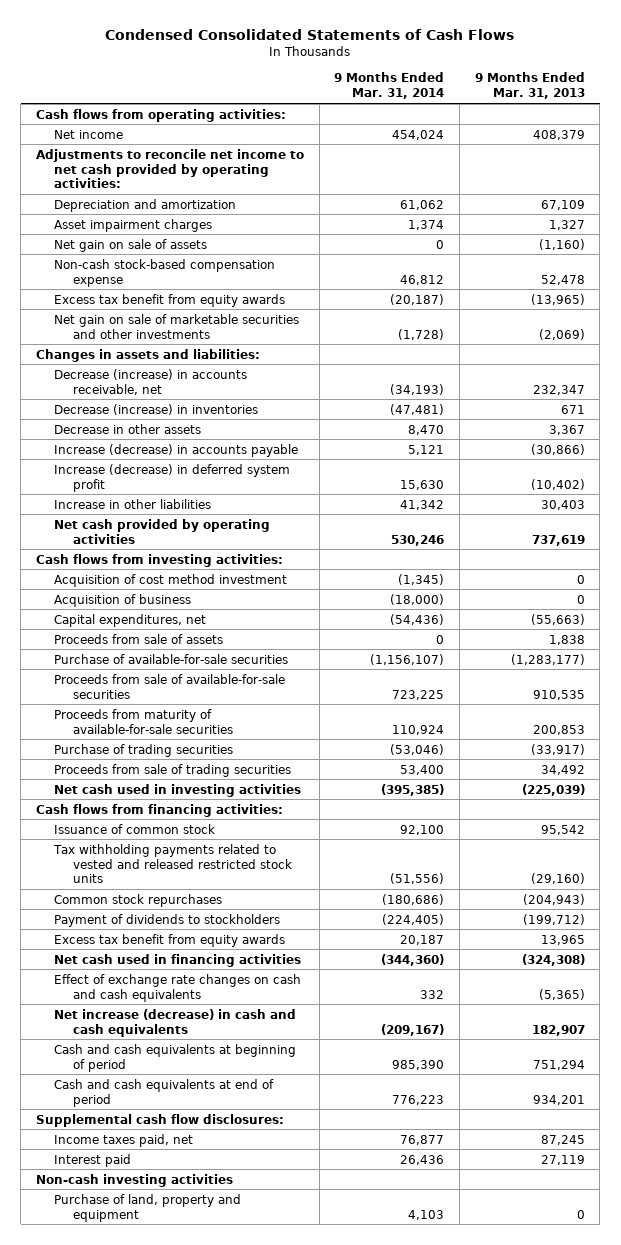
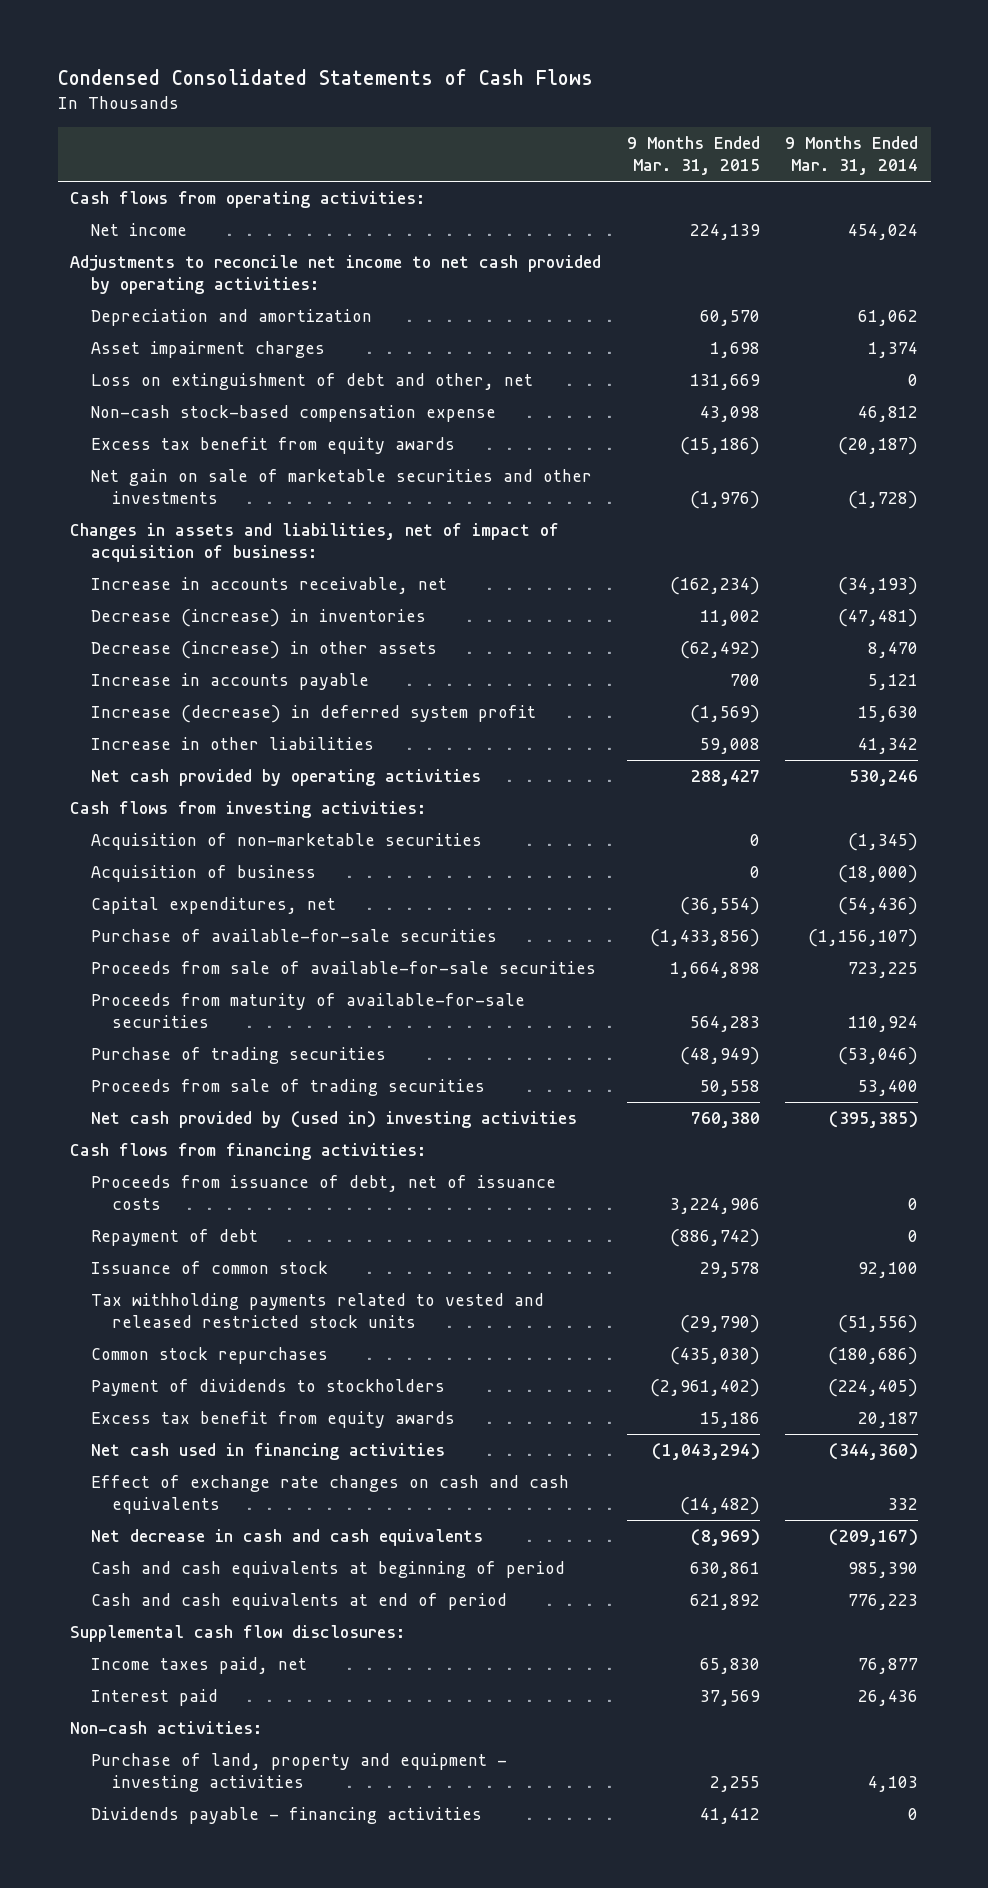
[474,72,585,100] 9 Months Ended Mar. 31, 2013 -> none
none -> [626,136,760,176] 9 Months Ended Mar. 31, 2015
[54,238,208,252] Net gain on sale of assets -> none
none -> [91,373,534,391] Loss on extinguishment of debt and other, net
[36,348,261,362] Changes in assets and liabilities: -> [70,523,560,563] Changes in assets and liabilities, net of impact of acquisition of business:
[54,368,248,395] Decrease (increase) in accounts receivable, net -> [91,577,448,595] Increase in accounts receivable, net
[54,423,202,434] Decrease in other assets -> [91,641,438,660] Decrease (increase) in other assets
[54,443,299,457] Increase (decrease) in accounts payable -> [91,673,370,691] Increase in accounts payable
[54,573,288,587] Acquisition of cost method investment -> [91,833,483,851] Acquisition of non-marketable securities
[54,633,224,644] Proceeds from sale of assets -> none
[54,783,302,797] Net cash used in investing activities -> [91,1111,578,1129] Net cash provided by (used in) investing activities
none -> [91,1175,557,1211] Proceeds from issuance of debt, net of issuance costs
none -> [91,1229,259,1247] Repayment of debt
[54,1008,297,1037] Net increase (decrease) in cash and cash equivalents -> [91,1529,484,1547] Net decrease in cash and cash equivalents
[36,1173,234,1187] Non-cash investing activities -> [70,1721,263,1735] Non-cash activities:
[54,1193,242,1222] Purchase of land, property and equipment -> [91,1753,508,1793] Purchase of land, property and equipment - investing activities
none -> [91,1807,483,1825] Dividends payable - financing activities

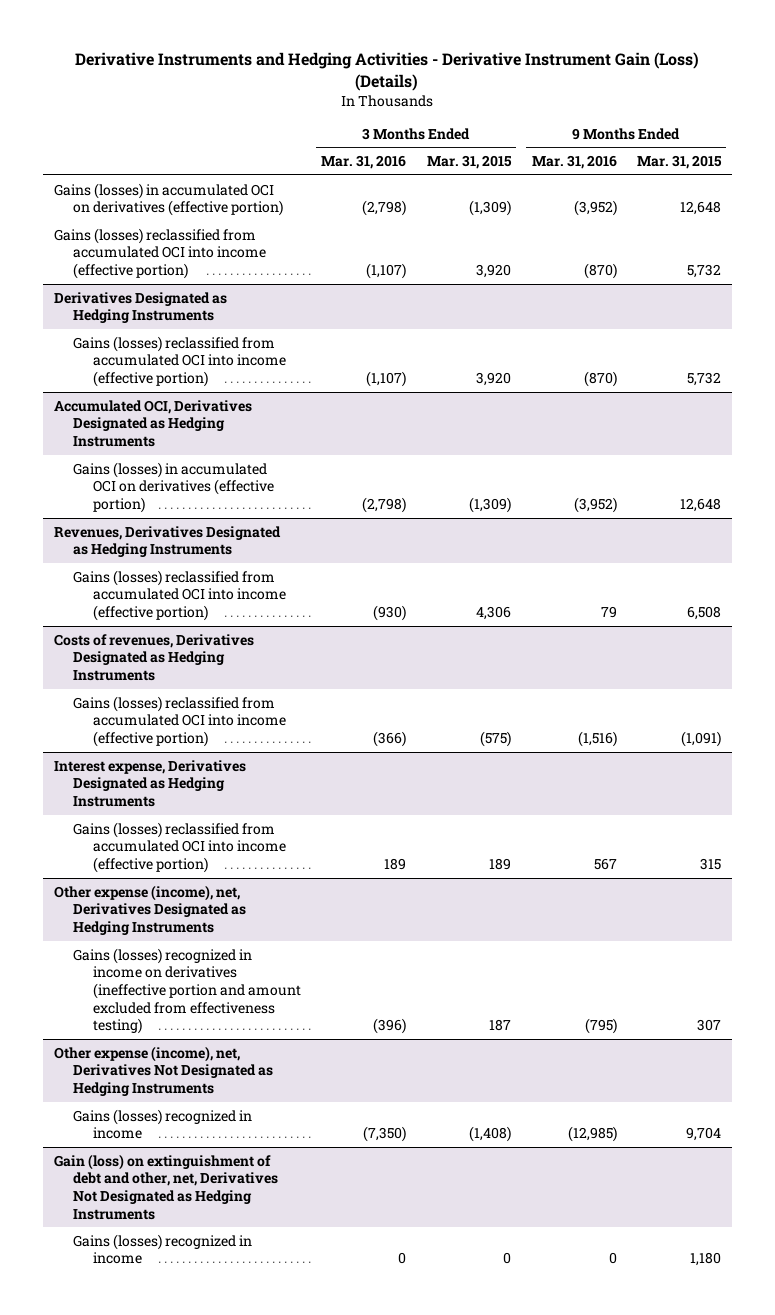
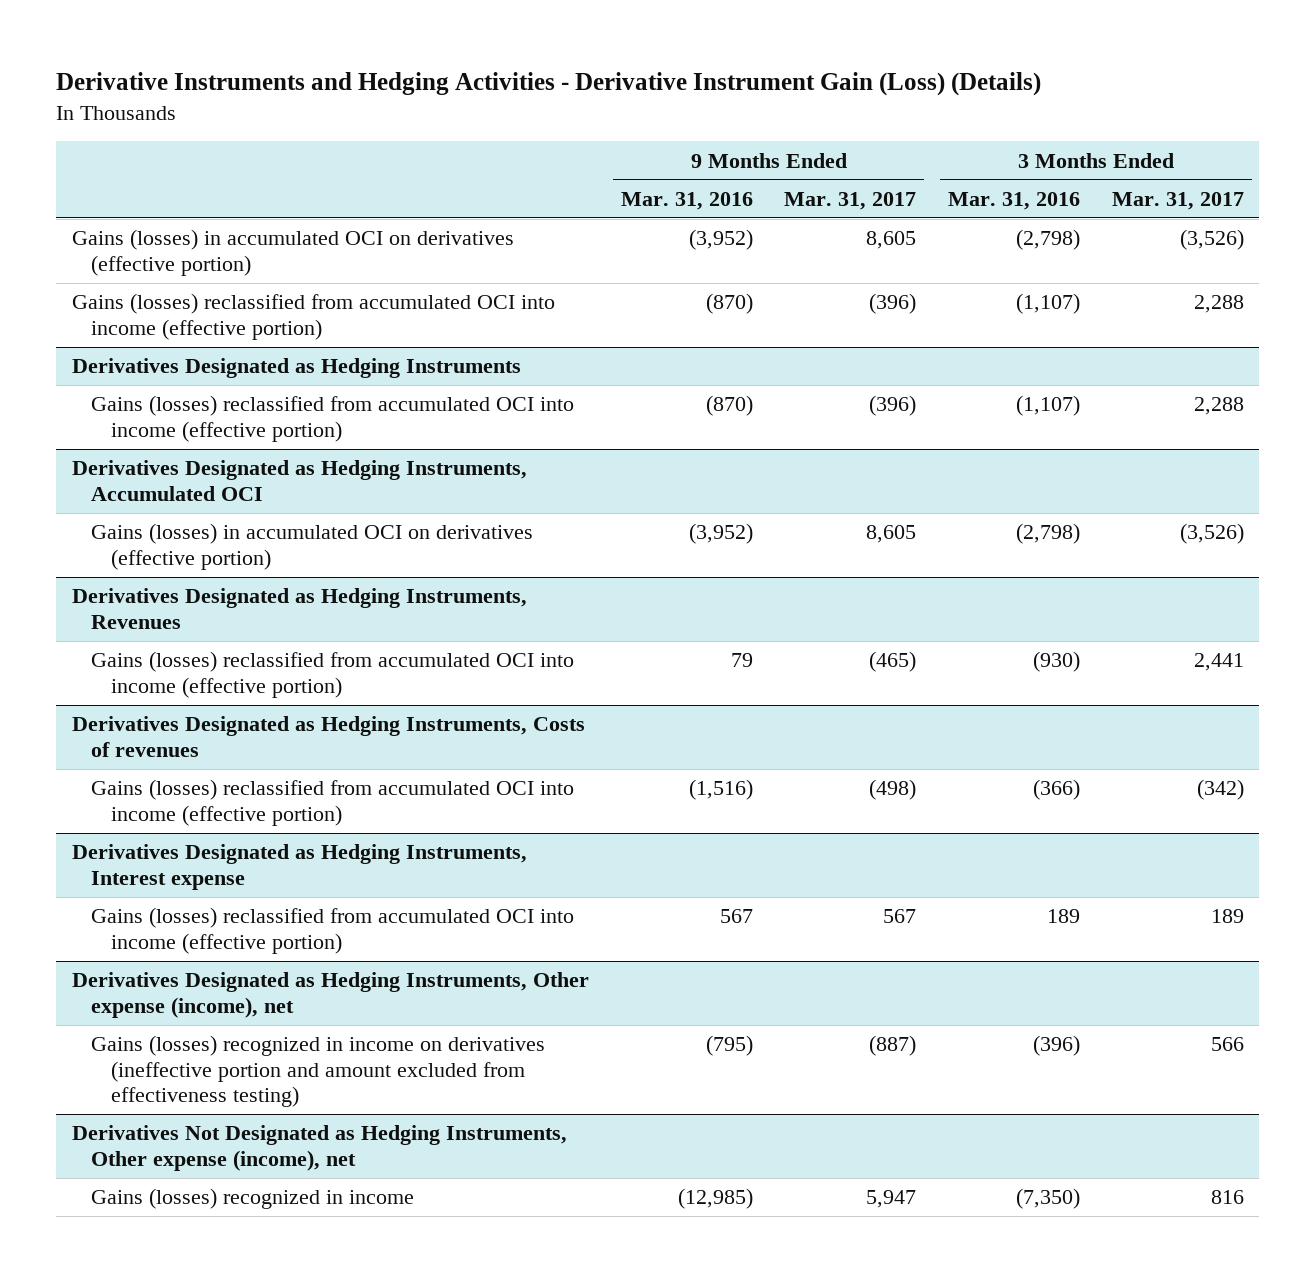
[426,155,512,170] Mar. 31, 2015 -> none
[637,155,723,170] Mar. 31, 2015 -> none
none -> [784,191,917,210] Mar. 31, 2017
none -> [1111,191,1244,210] Mar. 31, 2017
[53,399,252,448] Accumulated OCI, Derivatives Designated as Hedging Instruments -> [72,460,528,501] Derivatives Designated as Hedging Instruments, Accumulated OCI
[53,525,281,558] Revenues, Derivatives Designated as Hedging Instruments -> [72,588,528,629] Derivatives Designated as Hedging Instruments, Revenues
[53,633,254,682] Costs of revenues, Derivatives Designated as Hedging Instruments -> [72,716,586,757] Derivatives Designated as Hedging Instruments, Costs of revenues
[53,759,246,808] Interest expense, Derivatives Designated as Hedging Instruments -> [72,844,528,890] Derivatives Designated as Hedging Instruments, Interest expense
[53,884,247,936] Other expense (income), net, Derivatives Designated as Hedging Instruments -> [72,972,590,1018] Derivatives Designated as Hedging Instruments, Other expense (income), net
[53,1045,274,1097] Other expense (income), net, Derivatives Not Designated as Hedging Instruments -> [72,1125,568,1171] Derivatives Not Designated as Hedging Instruments, Other expense (income), net
[53,1153,279,1220] Gain (loss) on extinguishment of debt and other, net, Derivatives Not Designated as Hedging Instruments -> none
[73,1233,253,1265] Gains (losses) recognized in income -> none

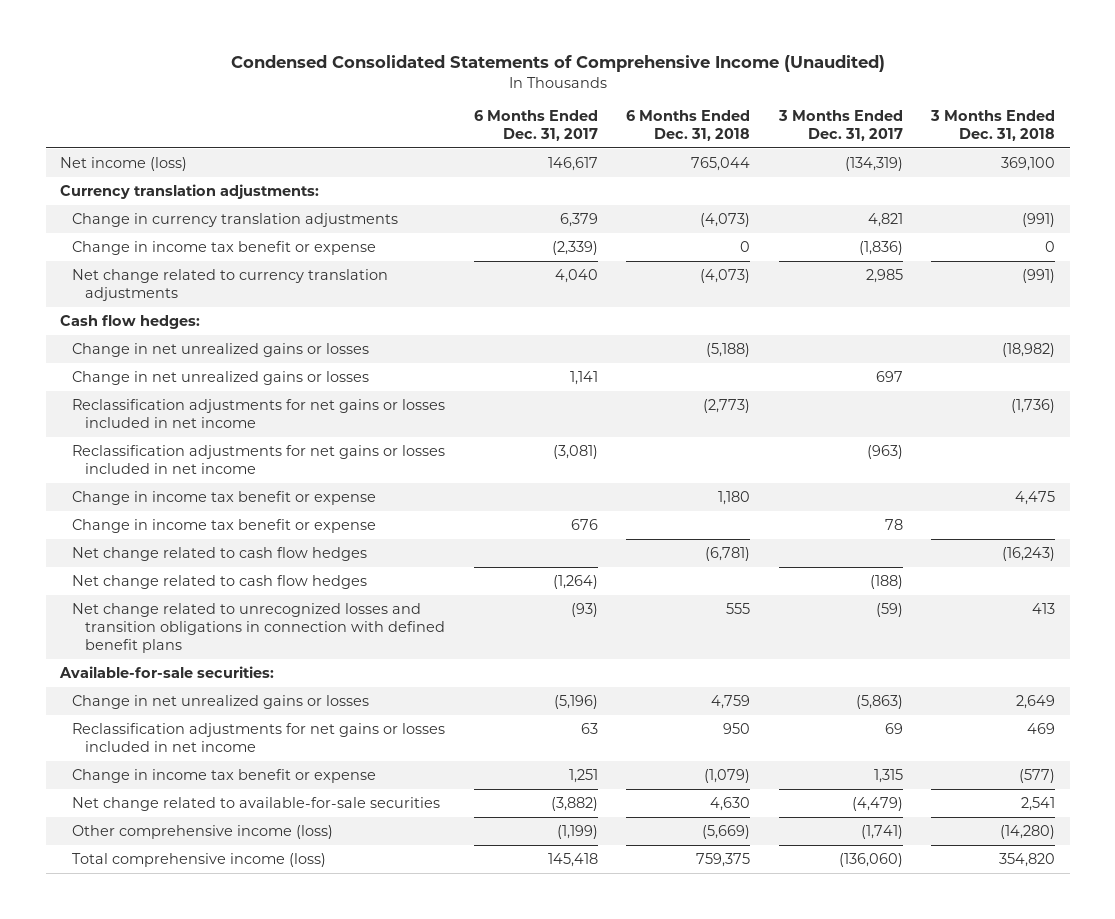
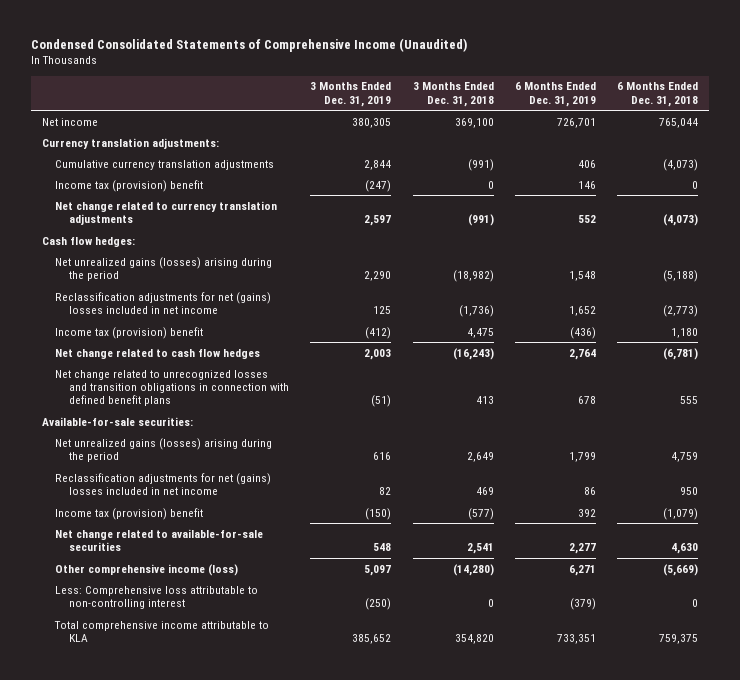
[473,109,598,142] 6 Months Ended Dec. 31, 2017 -> none
[777,109,903,142] 3 Months Ended Dec. 31, 2017 -> none
none -> [310,82,392,107] 3 Months Ended Dec. 31, 2019
none -> [514,82,596,107] 6 Months Ended Dec. 31, 2019
[59,156,187,171] Net income (loss) -> [41,117,98,126] Net income
[72,212,399,227] Change in currency translation adjustments -> [55,159,275,170] Cumulative currency translation adjustments
[72,240,377,255] Change in income tax benefit or expense -> [55,179,204,192] Income tax (provision) benefit
[72,370,370,385] Change in net unrealized gains or losses -> none
[72,444,446,474] Reclassification adjustments for net gains or losses included in net income -> none
[72,518,377,533] Change in income tax benefit or expense -> none
[72,342,370,357] Change in net unrealized gains or losses -> [55,256,273,282] Net unrealized gains (losses) arising during the period
[72,398,446,428] Reclassification adjustments for net gains or losses included in net income -> [55,291,272,315] Reclassification adjustments for net (gains) losses included in net income
[72,490,377,505] Change in income tax benefit or expense -> [55,326,204,339] Income tax (provision) benefit
[72,574,368,589] Net change related to cash flow hedges -> none
[72,694,370,709] Change in net unrealized gains or losses -> [55,437,273,463] Net unrealized gains (losses) arising during the period
[72,722,446,752] Reclassification adjustments for net gains or losses included in net income -> [55,472,272,496] Reclassification adjustments for net (gains) losses included in net income
[72,768,377,783] Change in income tax benefit or expense -> [55,507,204,520] Income tax (provision) benefit
none -> [55,585,259,610] Less: Comprehensive loss attributable to non-controlling interest
[72,852,327,867] Total comprehensive income (loss) -> [54,620,270,643] Total comprehensive income attributable to KLA

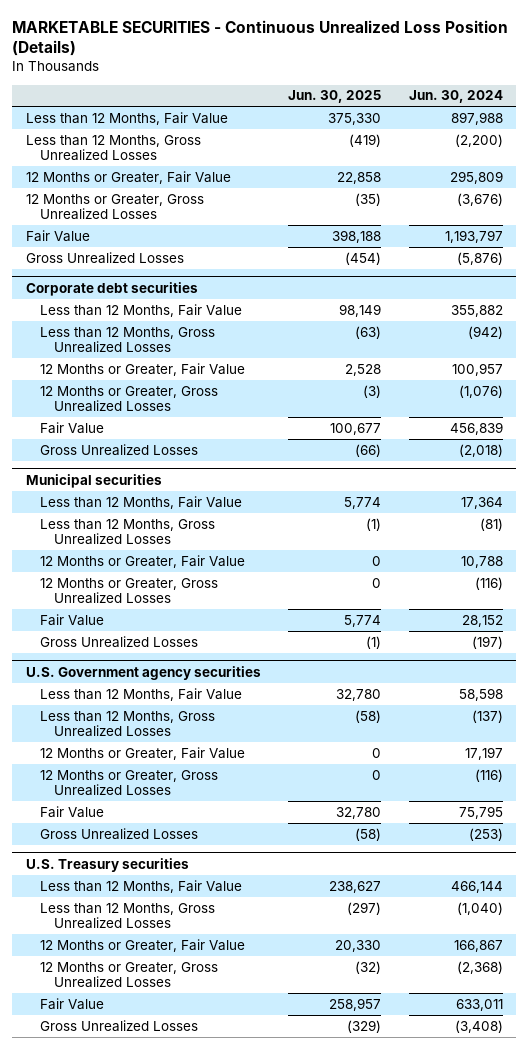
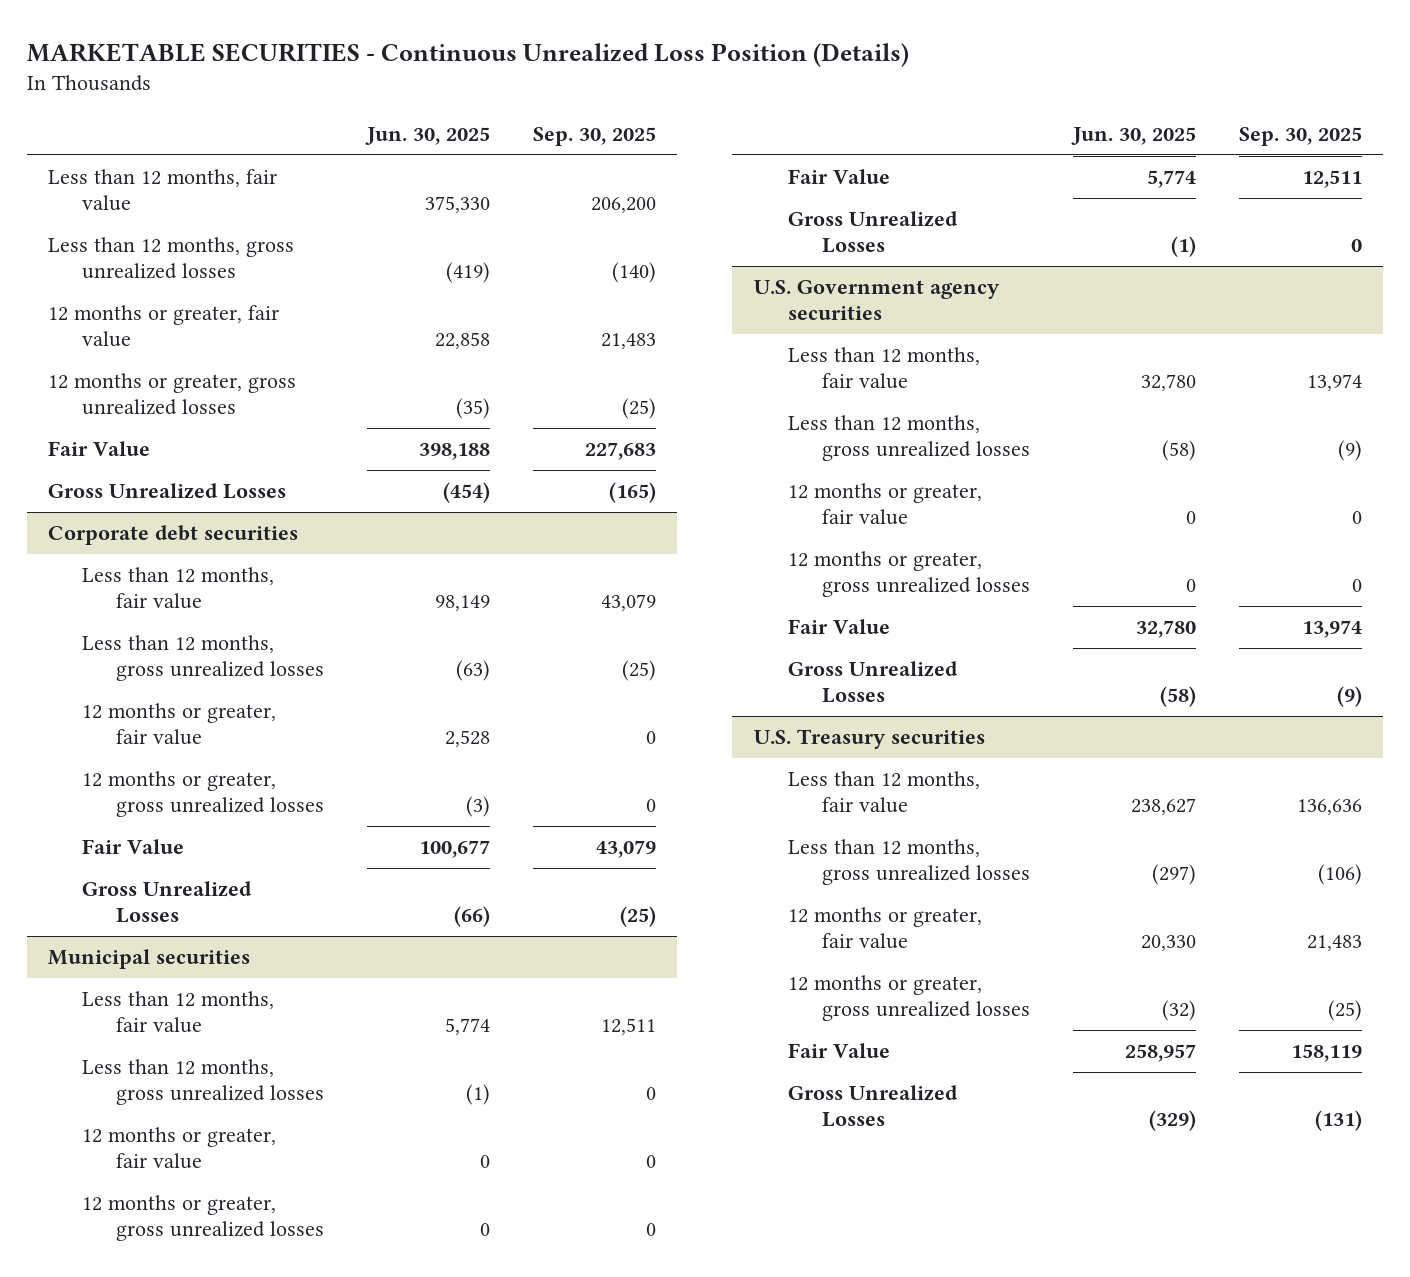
[408,90,503,104] Jun. 30, 2024 -> none
none -> [532,126,656,146] Sep. 30, 2025
[25,111,228,125] Less than 12 Months, Fair Value -> [48,169,278,211] Less than 12 months, fair value
[25,134,201,162] Less than 12 Months, Gross Unrealized Losses -> [48,237,295,279] Less than 12 months, gross unrealized losses
[25,170,231,184] 12 Months or Greater, Fair Value -> [48,305,280,347] 12 months or greater, fair value
[25,193,204,221] 12 Months or Greater, Gross Unrealized Losses -> [48,373,297,415] 12 months or greater, gross unrealized losses
[40,303,243,317] Less than 12 Months, Fair Value -> [82,567,275,609] Less than 12 months, fair value
[40,326,216,354] Less than 12 Months, Gross Unrealized Losses -> [82,635,324,681] Less than 12 months, gross unrealized losses
[40,362,246,376] 12 Months or Greater, Fair Value -> [82,703,277,745] 12 months or greater, fair value
[40,385,219,413] 12 Months or Greater, Gross Unrealized Losses -> [82,771,324,817] 12 months or greater, gross unrealized losses
[40,495,243,509] Less than 12 Months, Fair Value -> [82,991,275,1033] Less than 12 months, fair value
[40,518,216,546] Less than 12 Months, Gross Unrealized Losses -> [82,1059,324,1105] Less than 12 months, gross unrealized losses
[40,554,246,568] 12 Months or Greater, Fair Value -> [82,1127,277,1169] 12 months or greater, fair value
[40,577,219,605] 12 Months or Greater, Gross Unrealized Losses -> [82,1195,324,1241] 12 months or greater, gross unrealized losses
[40,687,243,701] Less than 12 Months, Fair Value -> [787,347,980,389] Less than 12 months, fair value
[40,710,216,738] Less than 12 Months, Gross Unrealized Losses -> [787,415,1030,461] Less than 12 months, gross unrealized losses
[40,746,246,760] 12 Months or Greater, Fair Value -> [787,483,982,525] 12 months or greater, fair value
[40,769,219,797] 12 Months or Greater, Gross Unrealized Losses -> [787,551,1030,597] 12 months or greater, gross unrealized losses
[40,879,243,893] Less than 12 Months, Fair Value -> [787,771,980,813] Less than 12 months, fair value
[40,902,216,930] Less than 12 Months, Gross Unrealized Losses -> [787,839,1030,885] Less than 12 months, gross unrealized losses
[40,938,246,952] 12 Months or Greater, Fair Value -> [787,907,982,949] 12 months or greater, fair value
[40,961,219,989] 12 Months or Greater, Gross Unrealized Losses -> [787,975,1030,1021] 12 months or greater, gross unrealized losses

